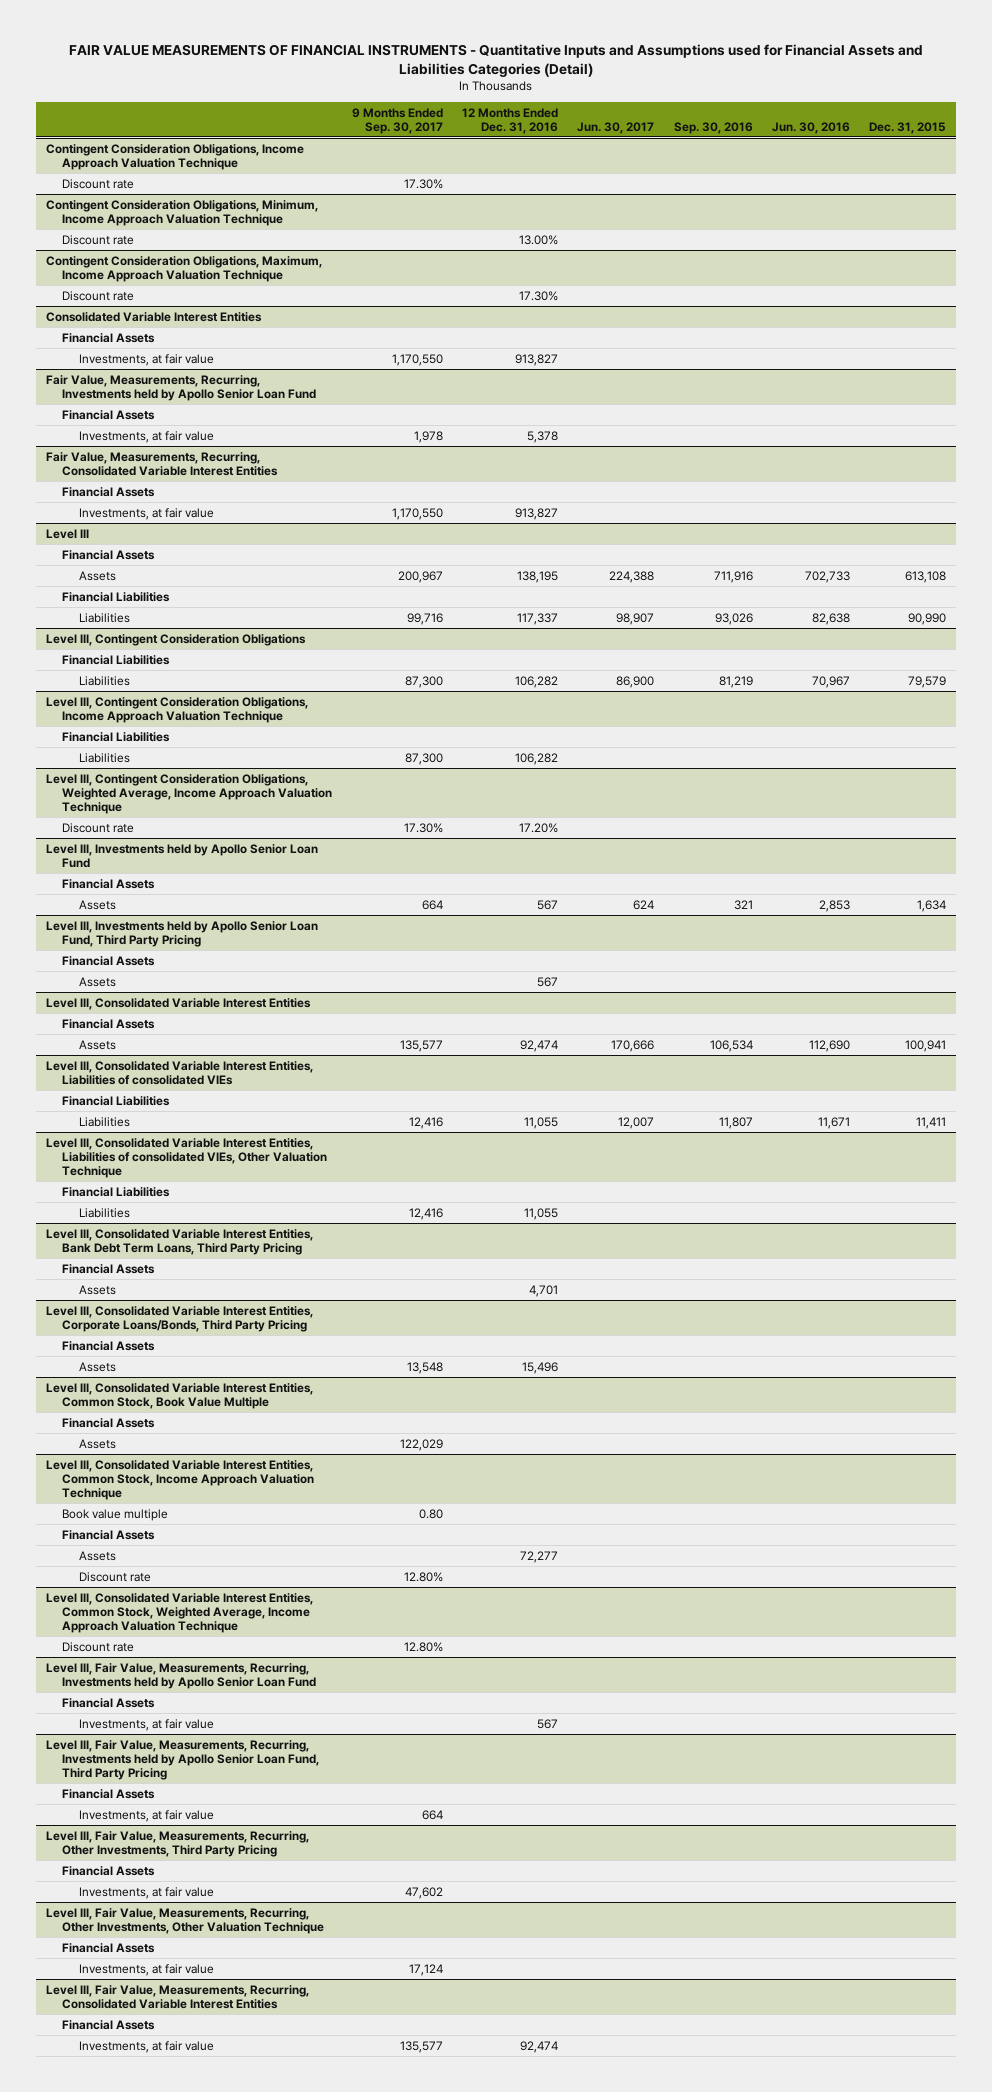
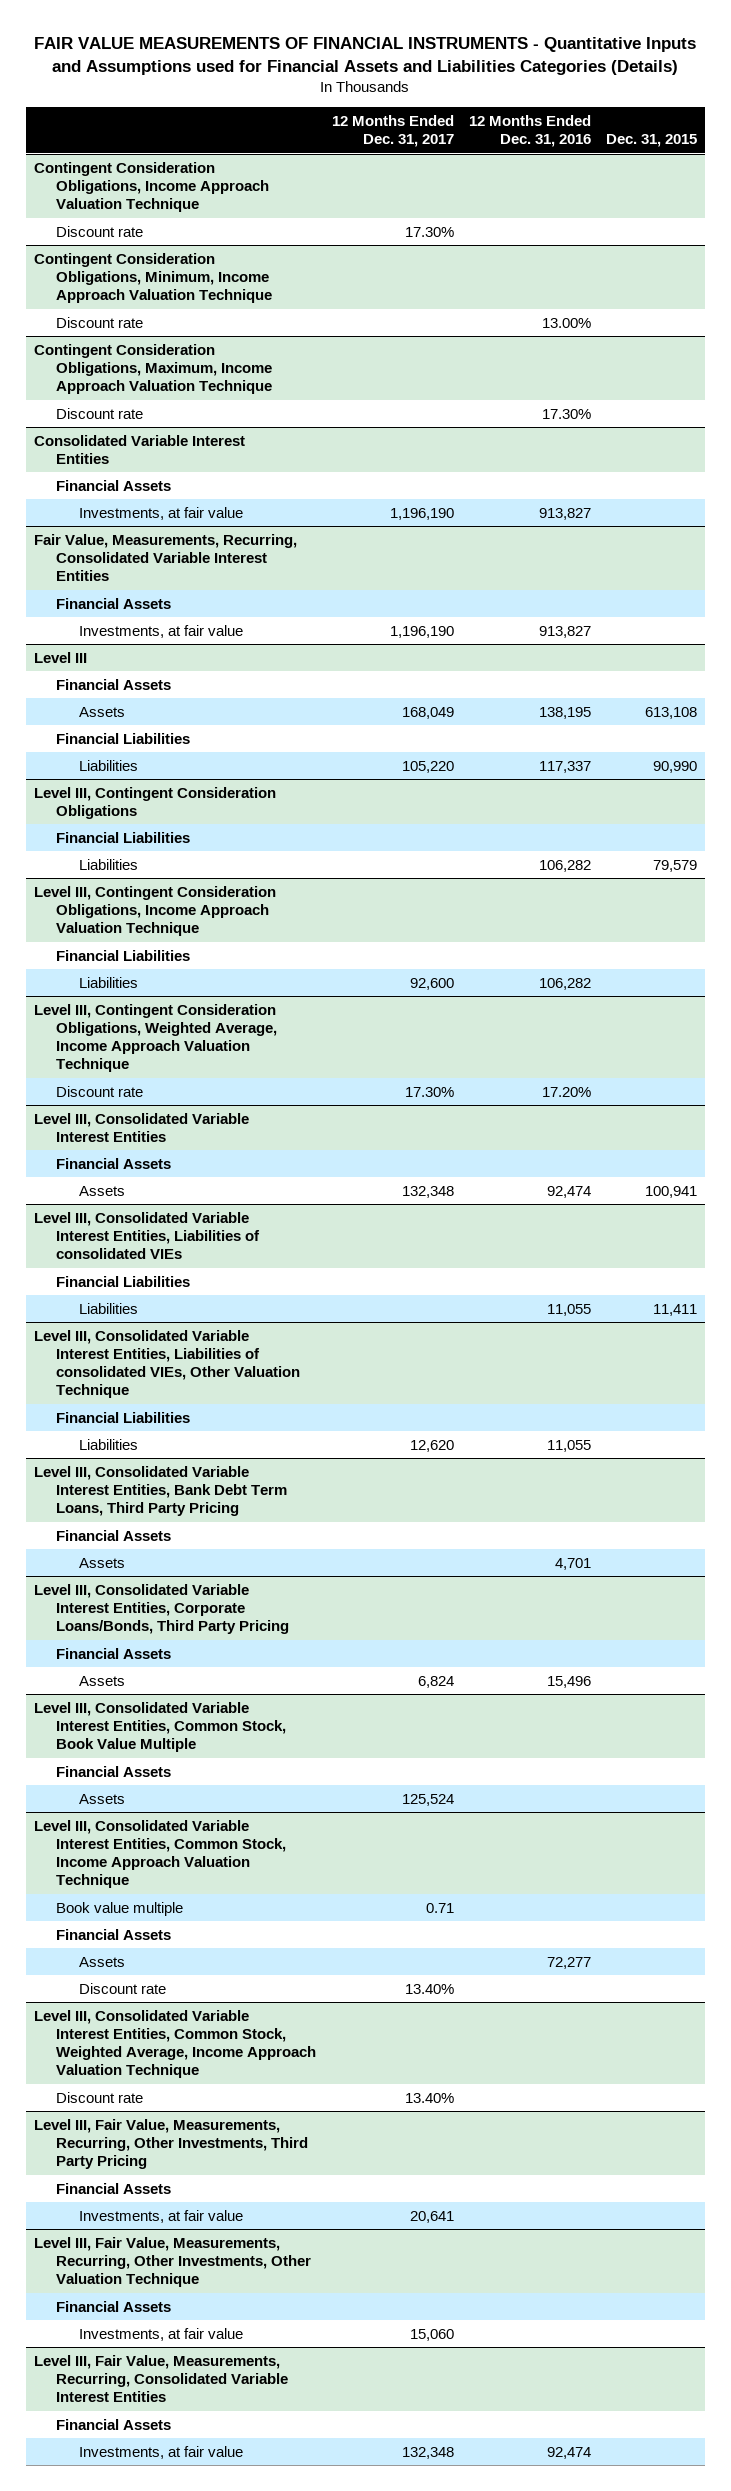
[69,43,924,77] FAIR VALUE MEASUREMENTS OF FINANCIAL INSTRUMENTS - Quantitative Inputs and Assumptions used for Financial Assets and Liabilities Categories (Detail) -> [34,37,697,76] FAIR VALUE MEASUREMENTS OF FINANCIAL INSTRUMENTS - Quantitative Inputs and Assumptions used for Financial Assets and Liabilities Categories (Details)
[351,107,443,134] 9 Months Ended Sep. 30, 2017 -> none
[577,121,655,134] Jun. 30, 2017 -> none
[673,121,753,134] Sep. 30, 2016 -> none
[772,121,851,134] Jun. 30, 2016 -> none
none -> [331,115,454,148] 12 Months Ended Dec. 31, 2017
[45,374,317,401] Fair Value, Measurements, Recurring, Investments held by Apollo Senior Loan Fund -> none
[62,409,156,420] Financial Assets -> none
[78,430,214,443] Investments, at fair value -> none
[45,843,318,868] Level III, Investments held by Apollo Senior Loan Fund -> none
[62,878,156,889] Financial Assets -> none
[78,899,116,910] Assets -> none
[45,920,318,947] Level III, Investments held by Apollo Senior Loan Fund, Third Party Pricing -> none
[62,955,156,966] Financial Assets -> none
[78,976,116,987] Assets -> none
[45,1662,317,1689] Level III, Fair Value, Measurements, Recurring, Investments held by Apollo Senior Loan Fund -> none
[62,1697,156,1708] Financial Assets -> none
[78,1718,214,1731] Investments, at fair value -> none
[45,1739,320,1780] Level III, Fair Value, Measurements, Recurring, Investments held by Apollo Senior Loan Fund, Third Party Pricing -> none
[62,1788,156,1799] Financial Assets -> none
[78,1809,214,1822] Investments, at fair value -> none

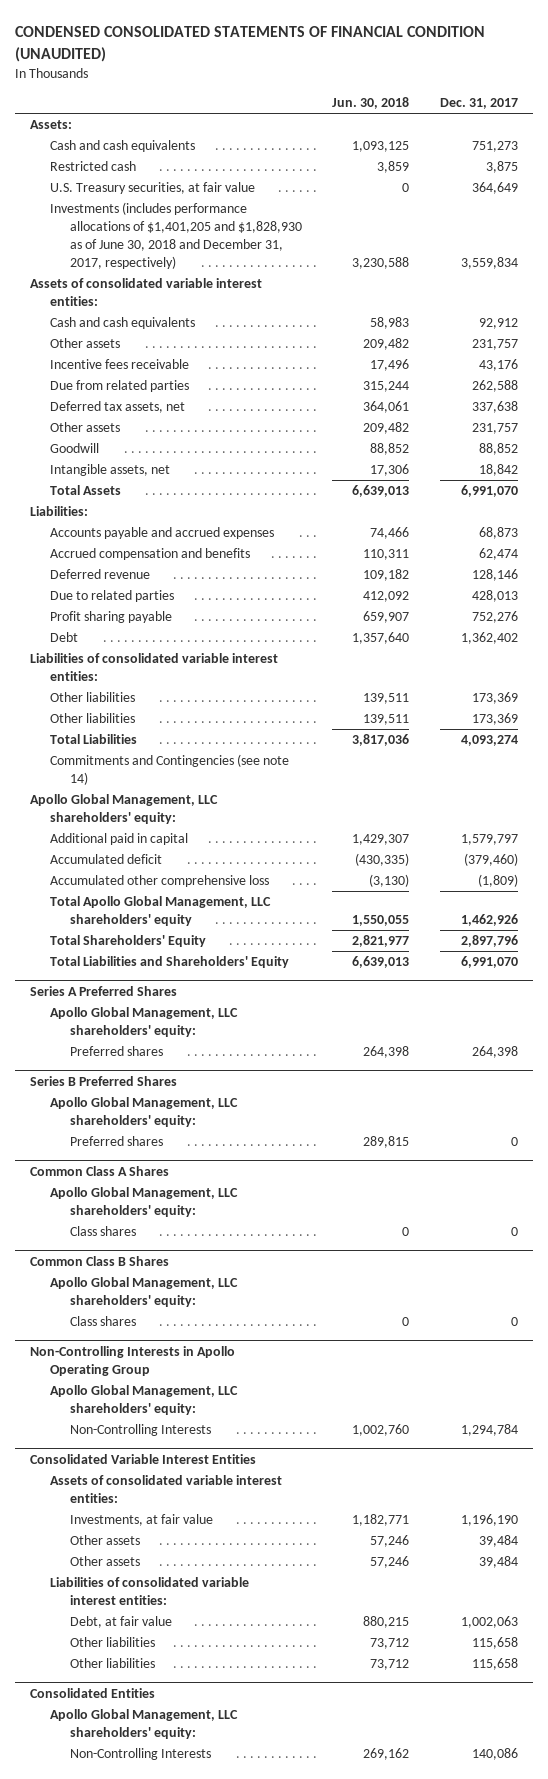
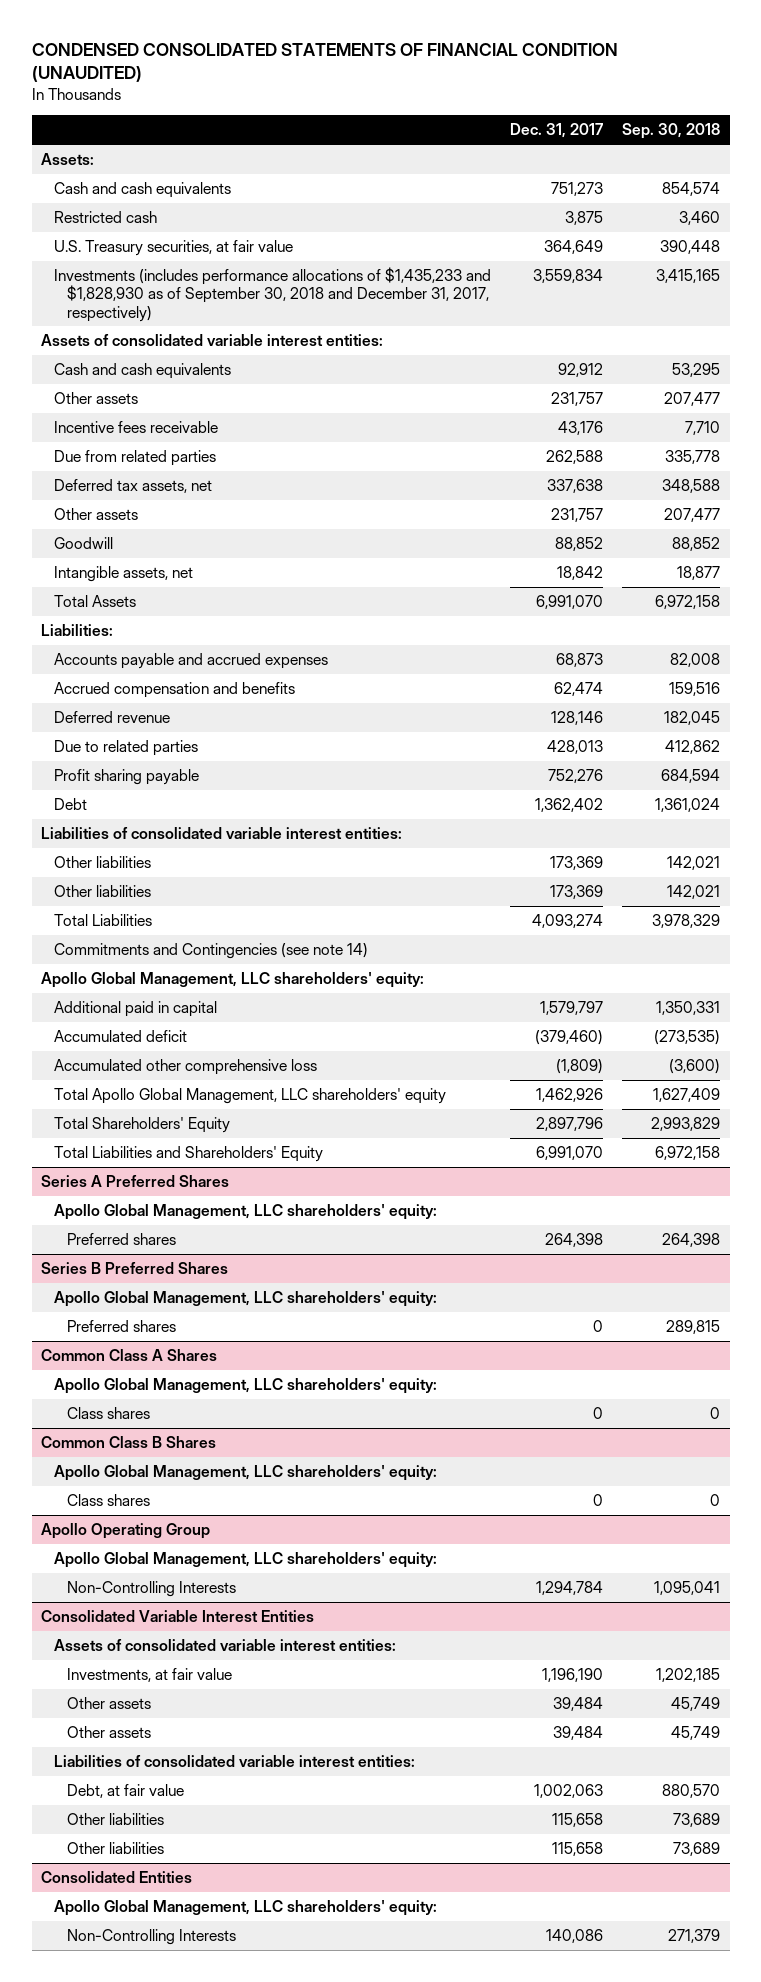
[332,97,410,110] Jun. 30, 2018 -> none
none -> [622,123,721,140] Sep. 30, 2018
[50,202,302,269] Investments (includes performance allocations of $1,401,205 and $1,828,930 as of June 30, 2018 and December 31, 2017, respectively) -> [54,266,492,322] Investments (includes performance allocations of $1,435,233 and $1,828,930 as of September 30, 2018 and December 31, 2017, respectively)
[30,1346,236,1376] Non-Controlling Interests in Apollo Operating Group -> [41,1522,211,1539] Apollo Operating Group

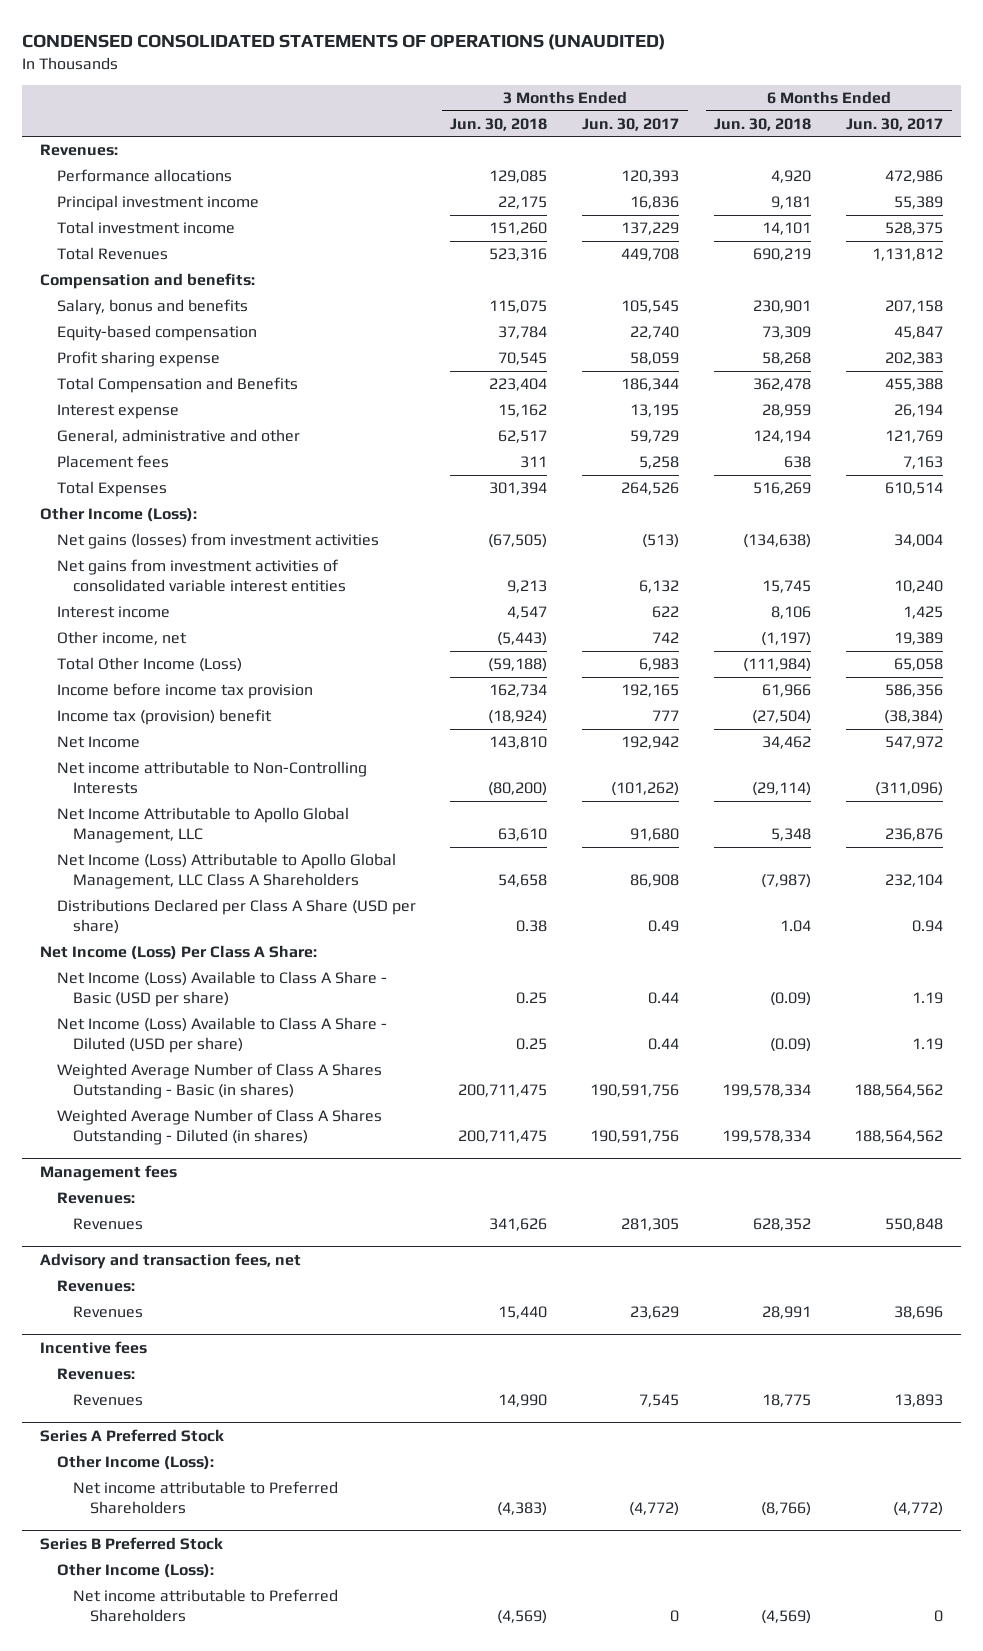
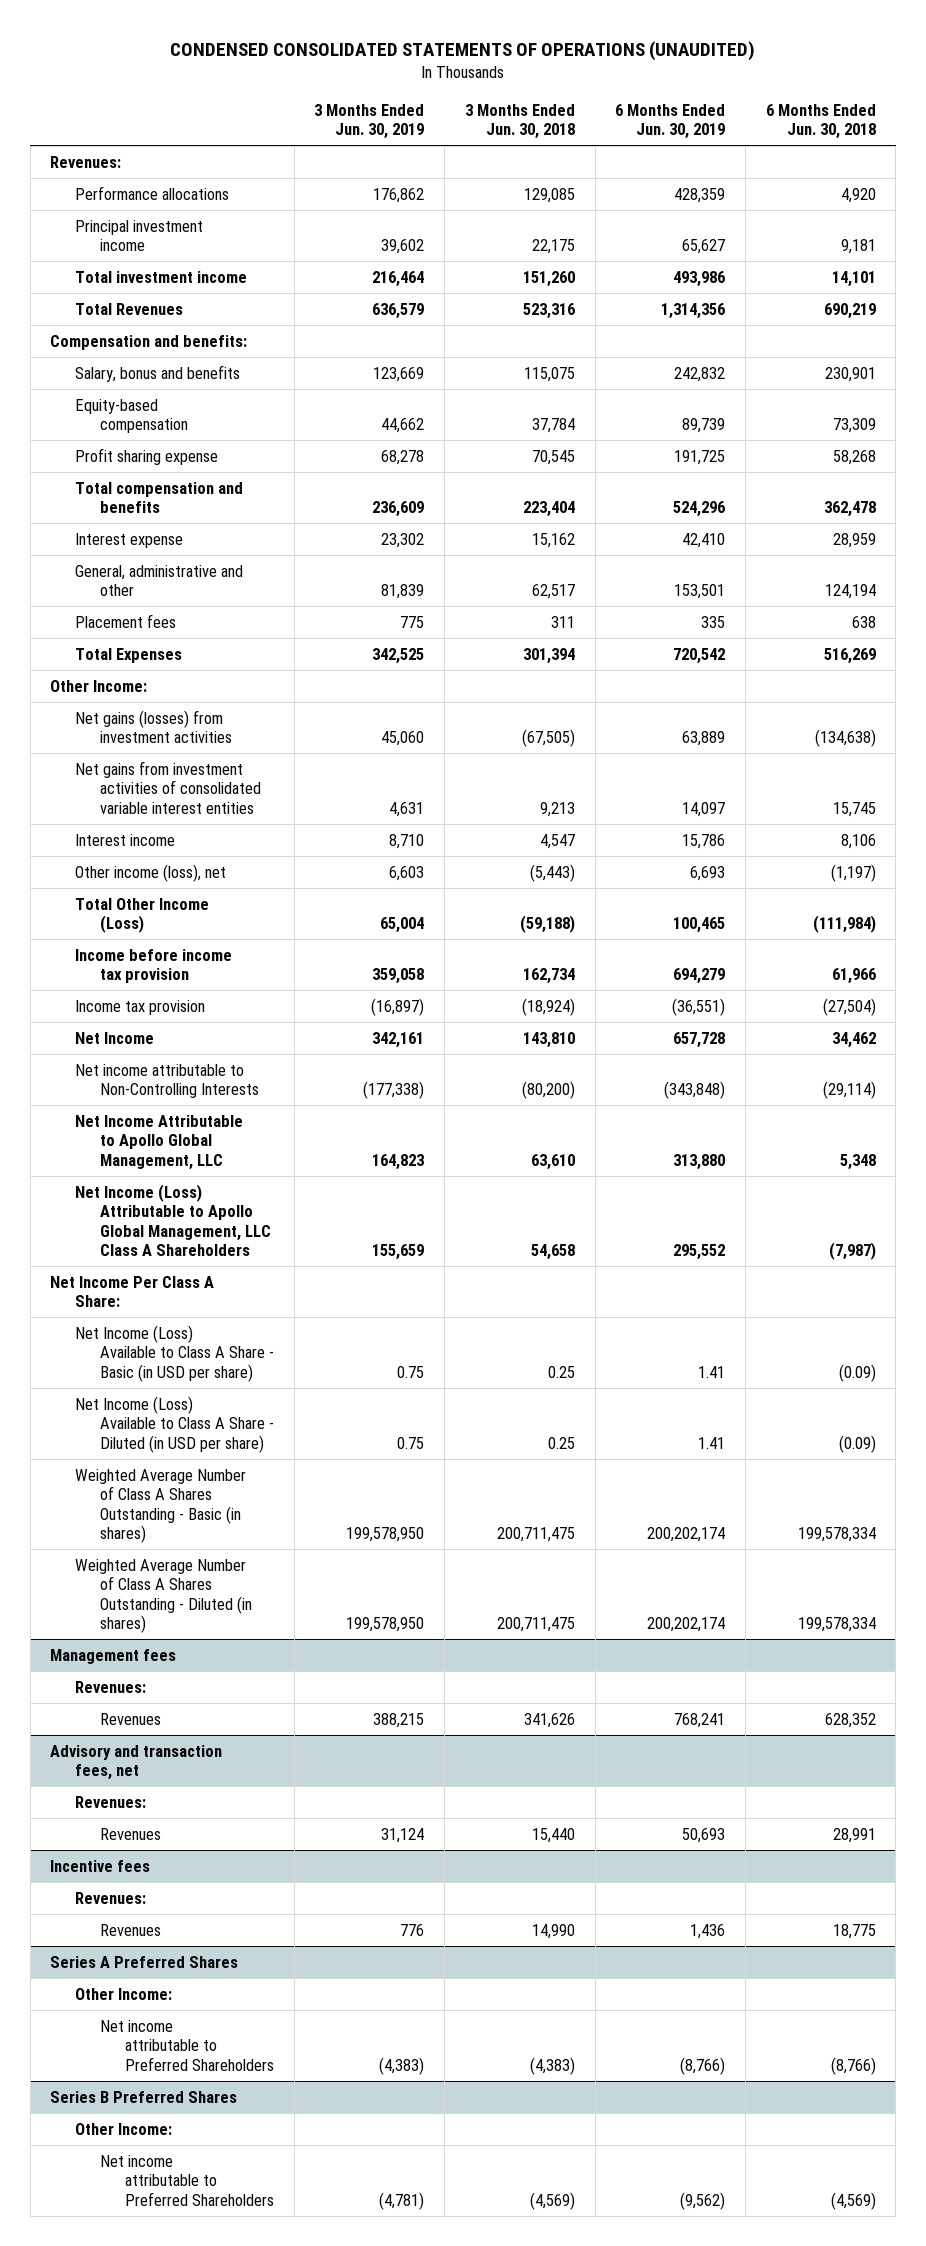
[582,117,680,131] Jun. 30, 2017 -> none
[846,117,944,131] Jun. 30, 2017 -> none
none -> [314,103,425,140] 3 Months Ended Jun. 30, 2019
none -> [615,103,726,140] 6 Months Ended Jun. 30, 2019
[56,377,298,394] Total Compensation and Benefits -> [75,481,244,514] Total compensation and benefits
[39,507,197,523] Other Income (Loss): -> [50,679,148,692] Other Income:
[56,631,187,646] Other income, net -> [75,863,227,882] Other income (loss), net
[56,709,272,726] Income tax (provision) benefit -> [75,999,206,1015] Income tax provision
[56,899,416,934] Distributions Declared per Class A Share (USD per share) -> none
[39,945,317,961] Net Income (Loss) Per Class A Share: -> [50,1275,215,1308] Net Income Per Class A Share:
[56,971,387,1007] Net Income (Loss) Available to Class A Share - Basic (USD per share) -> [75,1324,275,1382] Net Income (Loss) Available to Class A Share - Basic (in USD per share)
[56,1017,387,1053] Net Income (Loss) Available to Class A Share - Diluted (USD per share) -> [75,1395,275,1453] Net Income (Loss) Available to Class A Share - Diluted (in USD per share)
[39,1428,224,1442] Series A Preferred Stock -> [50,1955,239,1968] Series A Preferred Shares
[56,1455,214,1471] Other Income (Loss): -> [75,1987,173,2000] Other Income:
[39,1536,223,1550] Series B Preferred Stock -> [50,2090,238,2103] Series B Preferred Shares
[56,1563,214,1579] Other Income (Loss): -> [75,2122,173,2135] Other Income:

